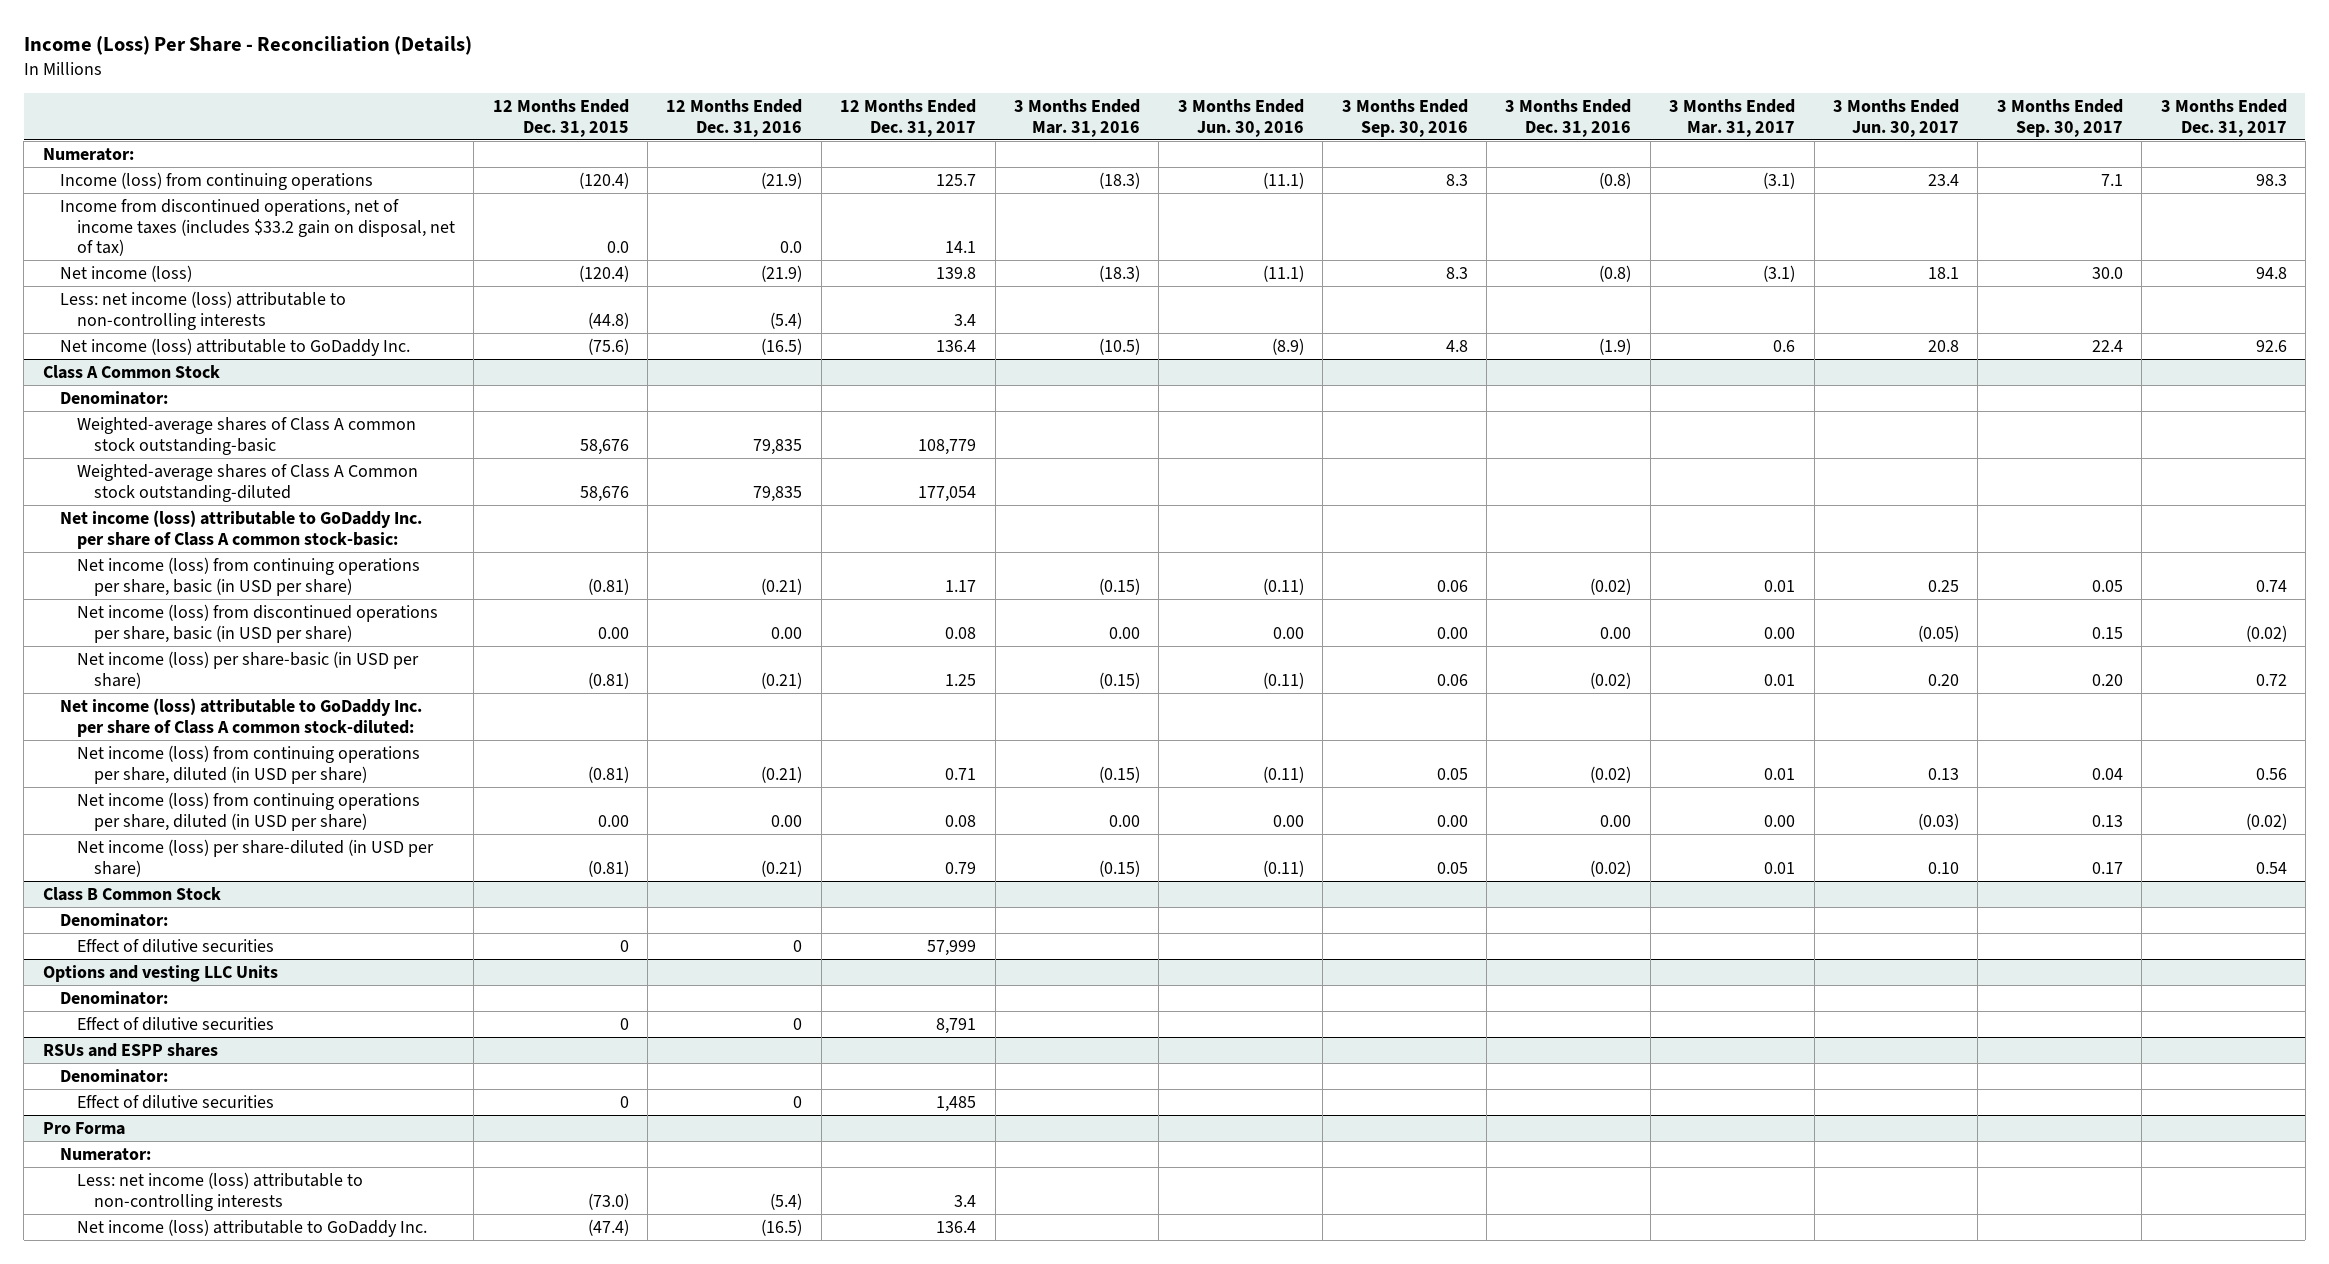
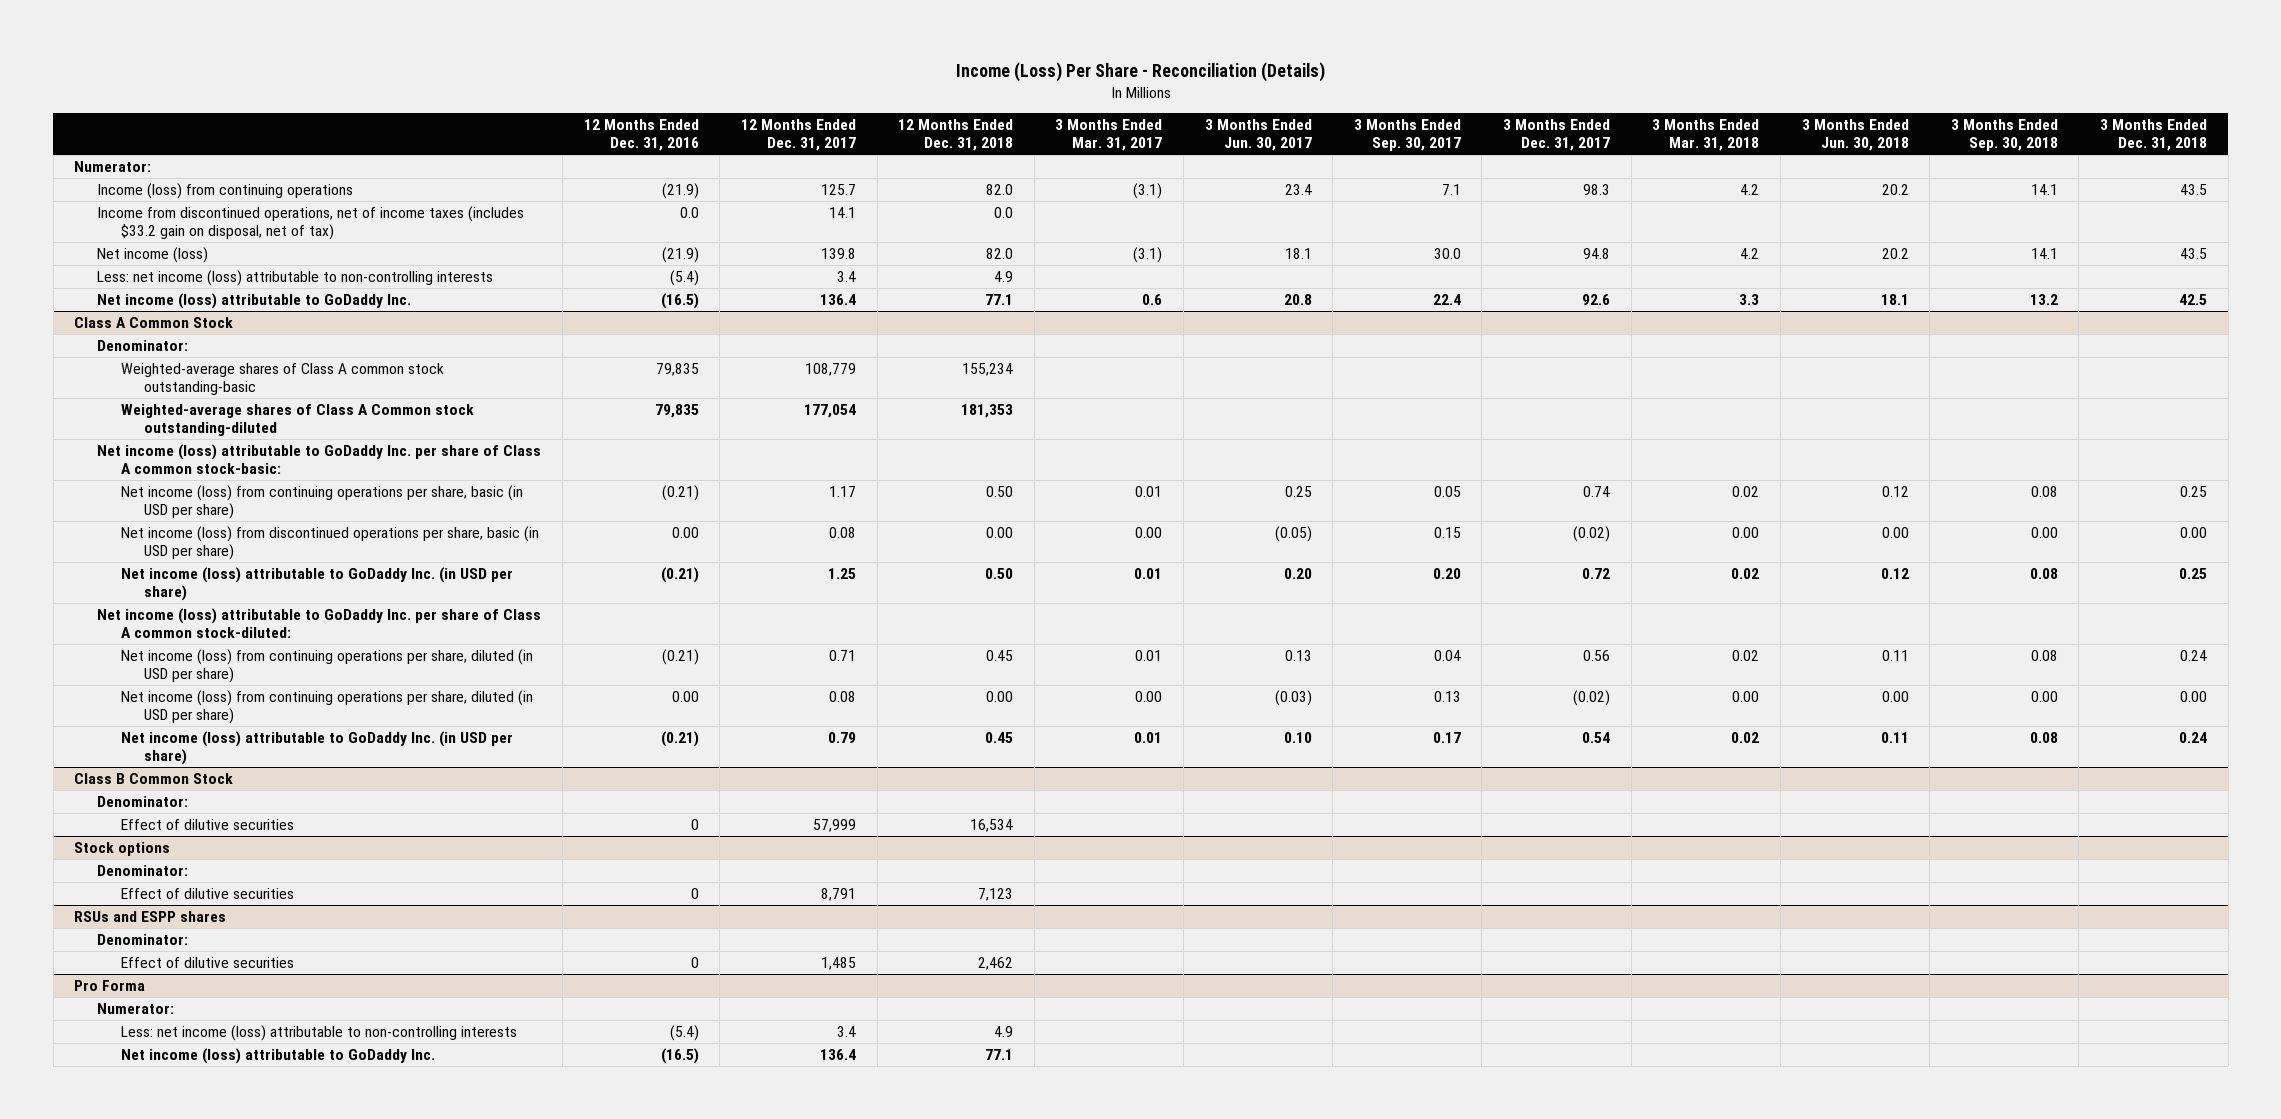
[492,99,629,137] 12 Months Ended Dec. 31, 2015 -> none
[1014,99,1141,137] 3 Months Ended Mar. 31, 2016 -> none
[1177,99,1304,137] 3 Months Ended Jun. 30, 2016 -> none
[1341,99,1468,137] 3 Months Ended Sep. 30, 2016 -> none
[1505,99,1632,137] 3 Months Ended Dec. 31, 2016 -> none
none -> [898,119,1014,152] 12 Months Ended Dec. 31, 2018
none -> [1652,119,1760,152] 3 Months Ended Mar. 31, 2018
none -> [1801,119,1909,152] 3 Months Ended Jun. 30, 2018
none -> [1950,119,2058,152] 3 Months Ended Sep. 30, 2018
none -> [2100,119,2208,152] 3 Months Ended Dec. 31, 2018
[76,650,419,689] Net income (loss) per share-basic (in USD per share) -> [120,567,513,602] Net income (loss) attributable to GoDaddy Inc. (in USD per share)
[76,838,434,877] Net income (loss) per share-diluted (in USD per share) -> [120,731,513,766] Net income (loss) attributable to GoDaddy Inc. (in USD per share)
[42,964,278,982] Options and vesting LLC Units -> [74,842,171,857] Stock options

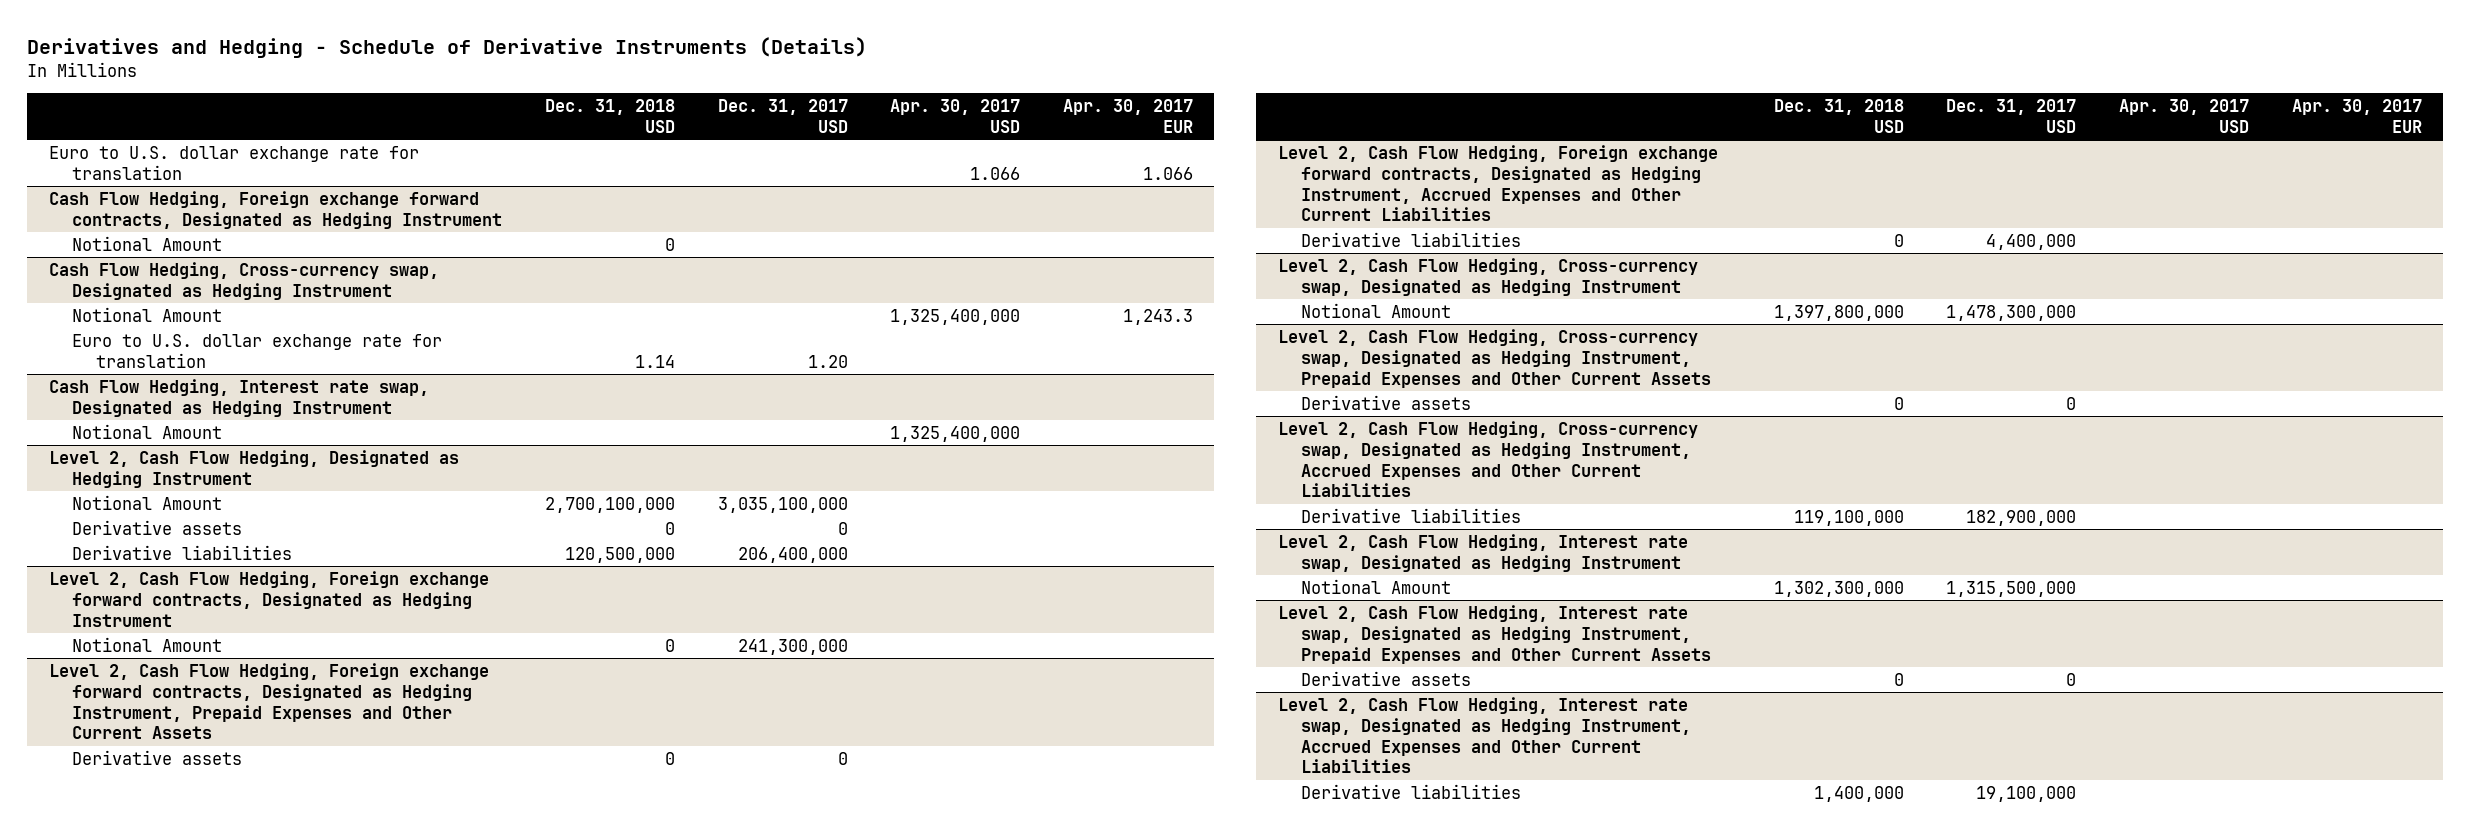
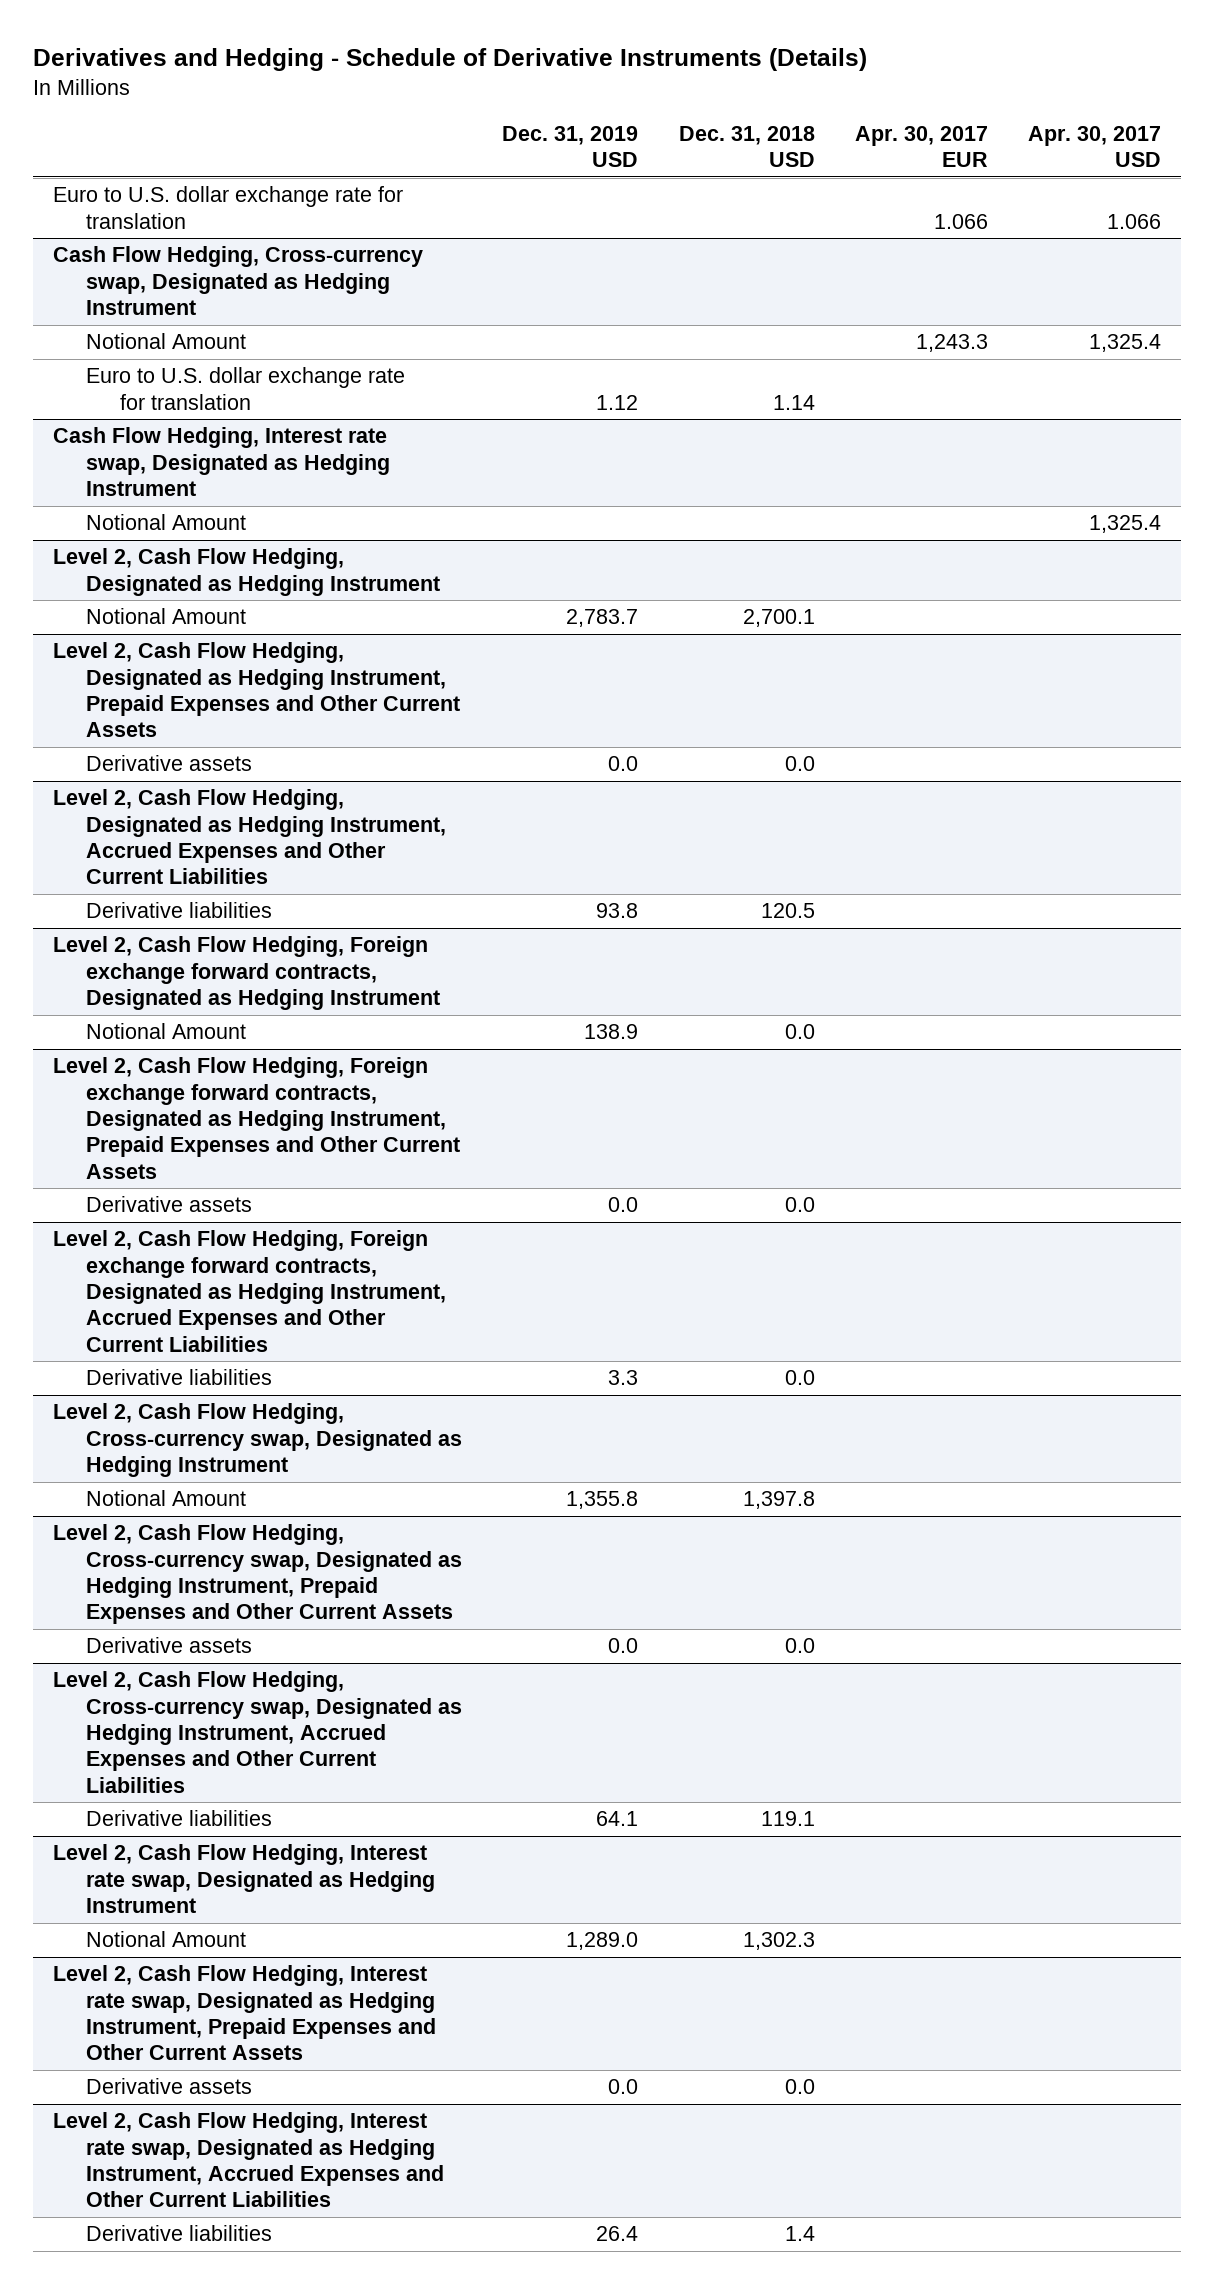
[717,99,848,134] Dec. 31, 2017 USD -> none
none -> [502,125,639,168] Dec. 31, 2019 USD
[48,190,503,229] Cash Flow Hedging, Foreign exchange forward contracts, Designated as Hedging Instrument -> none
[72,235,223,251] Notional Amount -> none
[890,308,1021,325] 1,325,400,000 -> [1088,334,1161,353] 1,325.4
[890,425,1021,442] 1,325,400,000 -> [1088,515,1161,534] 1,325.4
[544,496,675,513] 2,700,100,000 -> [742,609,815,628] 2,700.1
none -> [53,642,461,738] Level 2, Cash Flow Hedging, Designated as Hedging Instrument, Prepaid Expenses and Other Current Assets
[664,521,675,535] 0 -> [784,756,815,772] 0.0
none -> [53,789,447,885] Level 2, Cash Flow Hedging, Designated as Hedging Instrument, Accrued Expenses and Other Current Liabilities
[564,546,675,563] 120,500,000 -> [760,903,815,919] 120.5
[664,638,675,652] 0 -> [784,1024,815,1040] 0.0
[664,751,675,765] 0 -> [784,1197,815,1213] 0.0
[1893,233,1904,247] 0 -> [784,1370,815,1386] 0.0
[1773,304,1904,321] 1,397,800,000 -> [742,1491,815,1510] 1,397.8
[1893,396,1904,410] 0 -> [784,1638,815,1654] 0.0
[1793,509,1904,526] 119,100,000 -> [760,1811,815,1827] 119.1
[1773,580,1904,597] 1,302,300,000 -> [742,1932,815,1951] 1,302.3
[1893,672,1904,686] 0 -> [784,2079,815,2095] 0.0
[1813,785,1904,802] 1,400,000 -> [784,2226,815,2242] 1.4

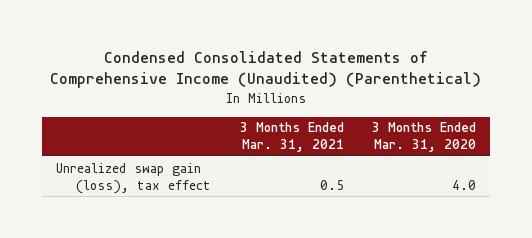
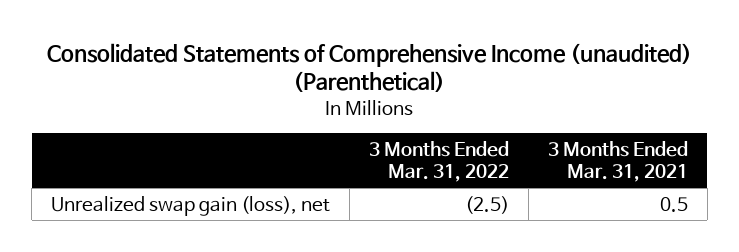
[50,51,482,89] Condensed Consolidated Statements of Comprehensive Income (Unaudited) (Parenthetical) -> [47,42,693,93] Consolidated Statements of Comprehensive Income (unaudited) (Parenthetical)
[372,122,477,153] 3 Months Ended Mar. 31, 2020 -> none
none -> [368,140,509,182] 3 Months Ended Mar. 31, 2022
[55,162,212,194] Unrealized swap gain (loss), tax effect -> [51,195,331,216] Unrealized swap gain (loss), net

